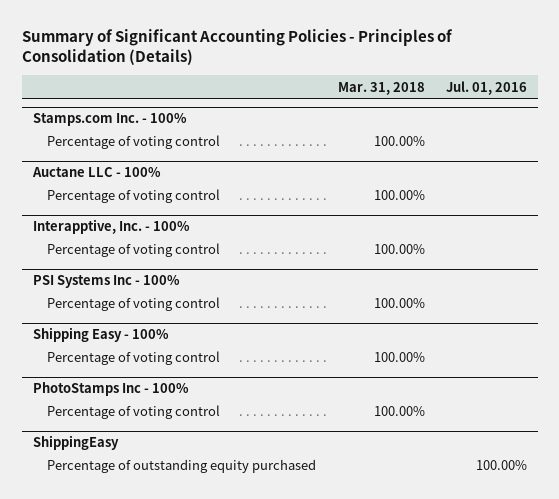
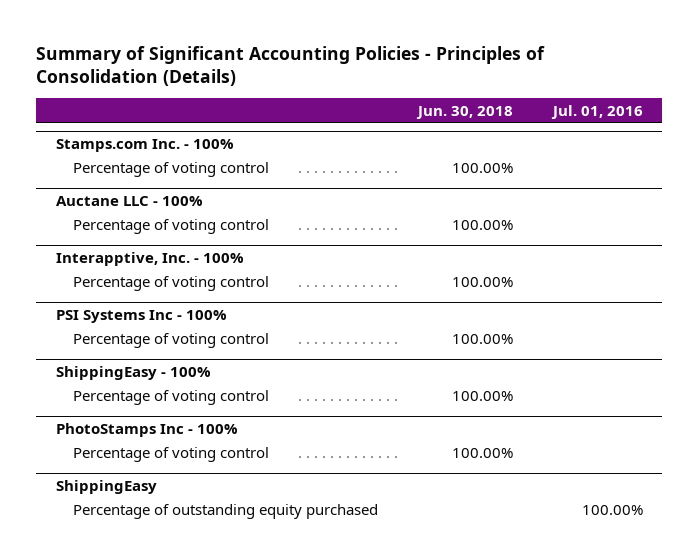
[337,81,425,95] Mar. 31, 2018 -> none
none -> [415,105,513,119] Jun. 30, 2018
[32,327,169,343] Shipping Easy - 100% -> [56,366,212,381] ShippingEasy - 100%

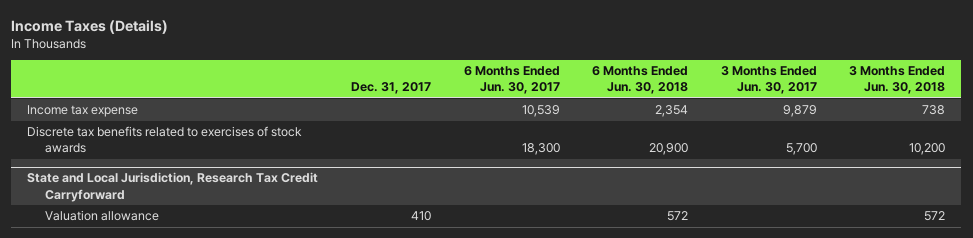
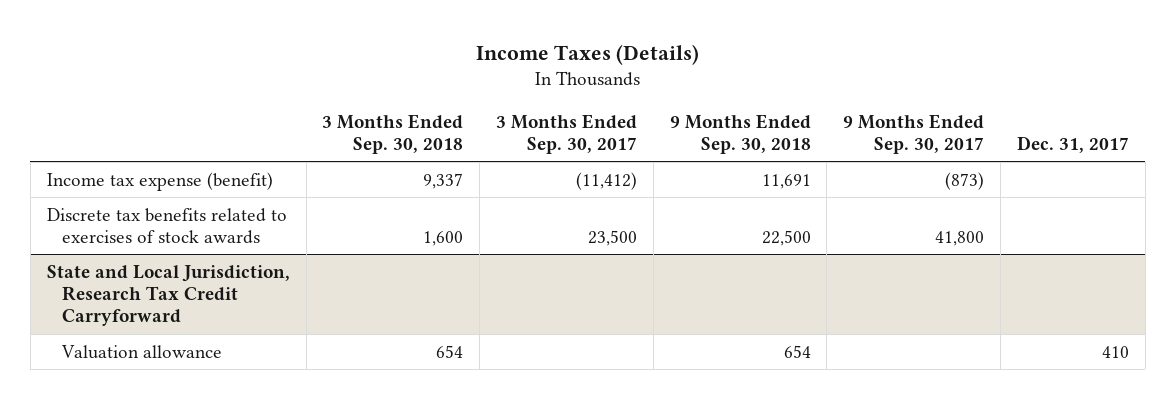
[463,66,560,95] 6 Months Ended Jun. 30, 2017 -> none
[592,66,689,95] 6 Months Ended Jun. 30, 2018 -> none
[720,66,817,95] 3 Months Ended Jun. 30, 2017 -> none
[849,66,946,95] 3 Months Ended Jun. 30, 2018 -> none
none -> [322,113,464,154] 3 Months Ended Sep. 30, 2018
none -> [495,113,637,154] 3 Months Ended Sep. 30, 2017
none -> [669,113,811,154] 9 Months Ended Sep. 30, 2018
none -> [843,113,985,154] 9 Months Ended Sep. 30, 2017
[27,105,139,118] Income tax expense -> [46,171,273,191] Income tax expense (benefit)

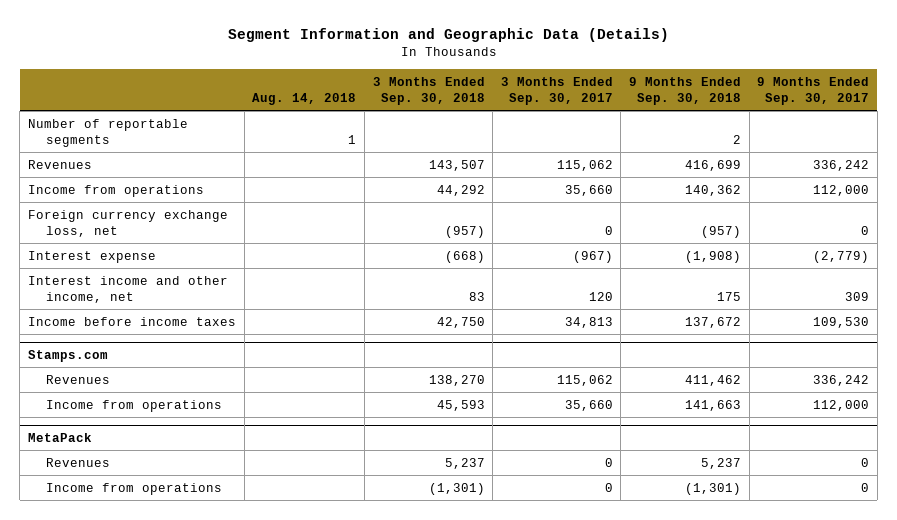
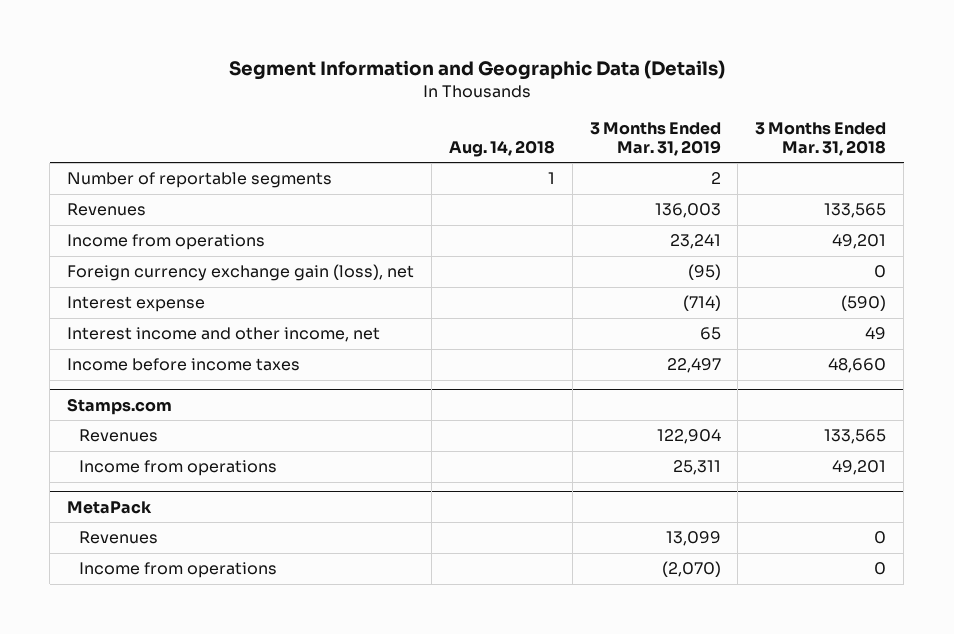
[372,76,485,105] 3 Months Ended Sep. 30, 2018 -> none
[500,76,613,105] 3 Months Ended Sep. 30, 2017 -> none
[629,76,742,105] 9 Months Ended Sep. 30, 2018 -> none
[757,76,870,105] 9 Months Ended Sep. 30, 2017 -> none
none -> [589,122,721,156] 3 Months Ended Mar. 31, 2019
none -> [755,122,887,156] 3 Months Ended Mar. 31, 2018
[28,209,229,237] Foreign currency exchange loss, net -> [67,264,415,282] Foreign currency exchange gain (loss), net

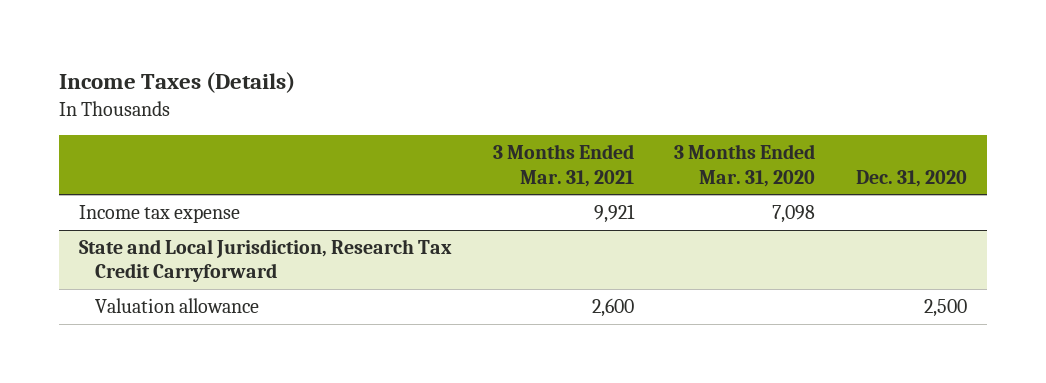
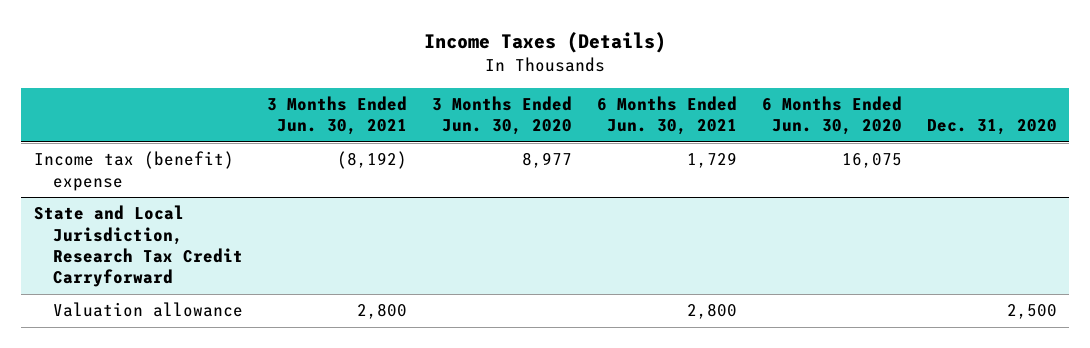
[492,144,634,187] 3 Months Ended Mar. 31, 2021 -> none
[674,144,816,187] 3 Months Ended Mar. 31, 2020 -> none
none -> [267,96,408,136] 3 Months Ended Jun. 30, 2021
none -> [432,96,573,136] 3 Months Ended Jun. 30, 2020
none -> [596,96,737,136] 6 Months Ended Jun. 30, 2021
none -> [761,96,902,136] 6 Months Ended Jun. 30, 2020
[79,204,241,223] Income tax expense -> [33,151,234,191] Income tax (benefit) expense

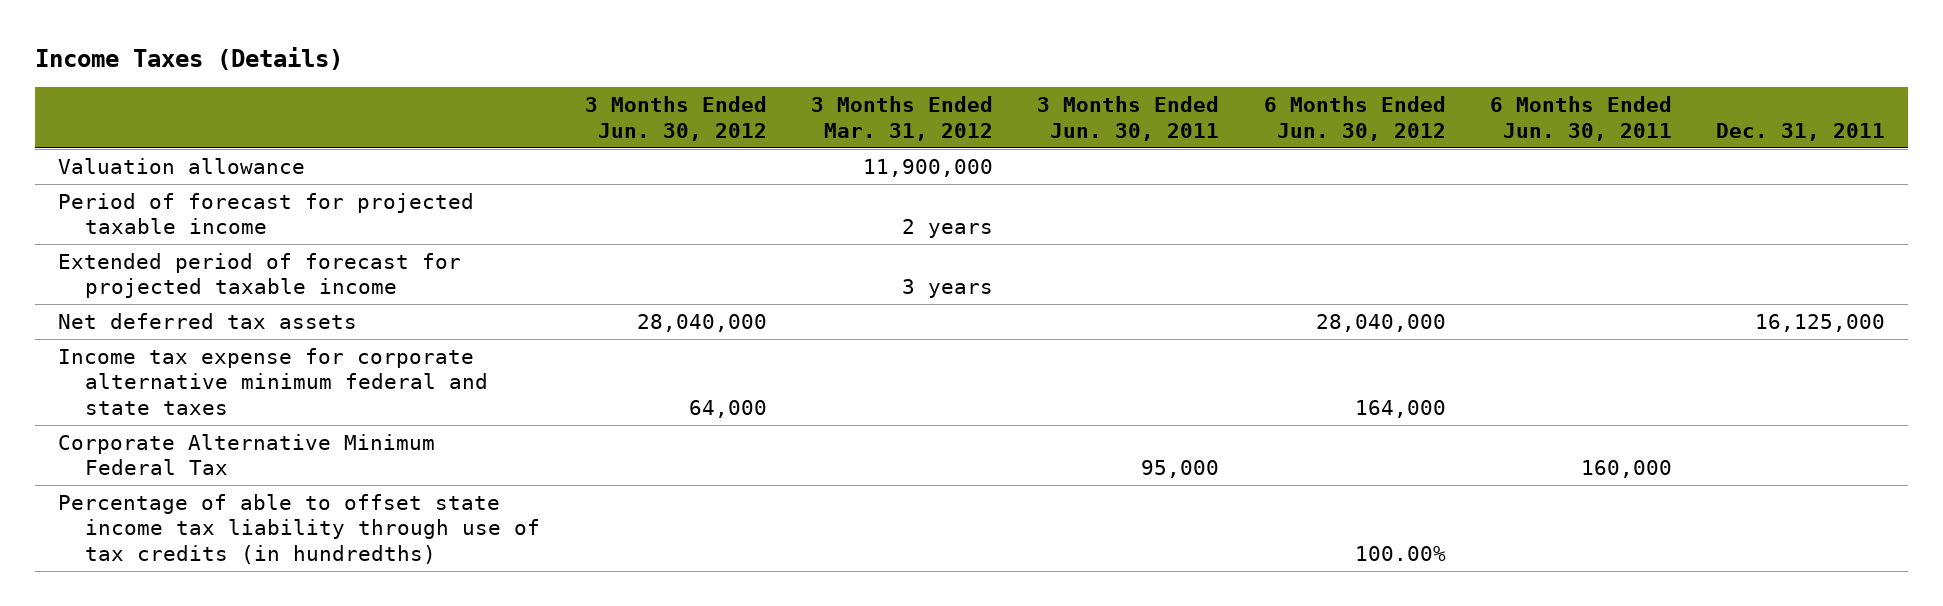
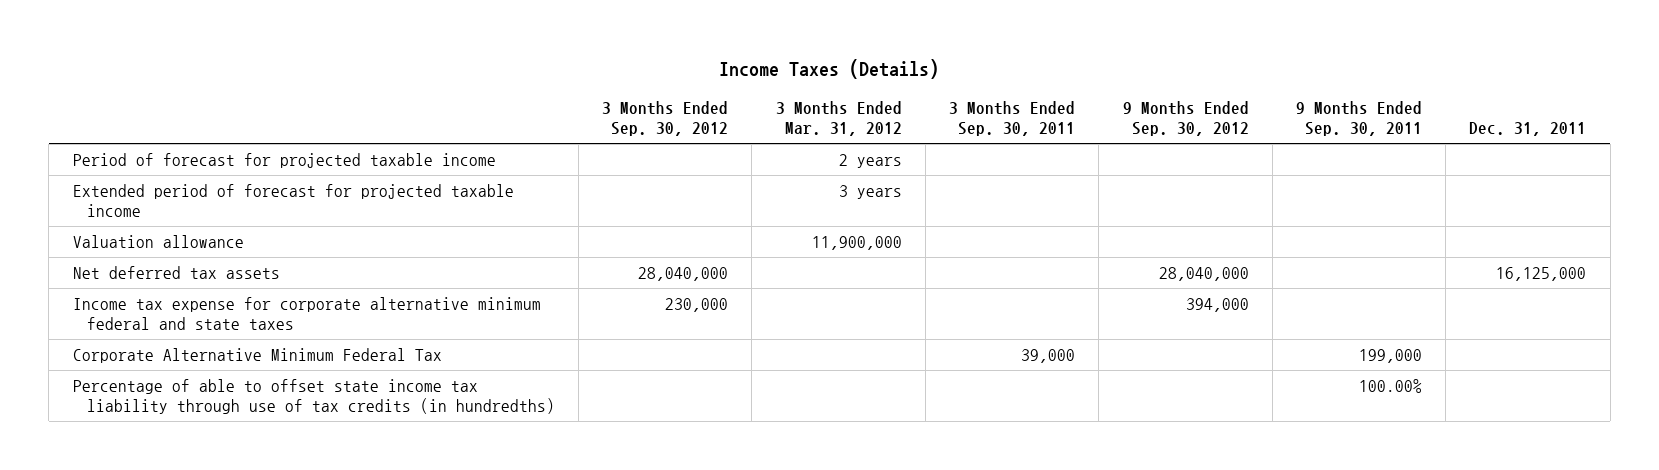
[584,96,767,141] 3 Months Ended Jun. 30, 2012 -> none
[1037,96,1220,141] 3 Months Ended Jun. 30, 2011 -> none
[1263,96,1446,141] 6 Months Ended Jun. 30, 2012 -> none
[1490,96,1673,141] 6 Months Ended Jun. 30, 2011 -> none
none -> [602,101,729,137] 3 Months Ended Sep. 30, 2012
none -> [949,101,1076,137] 3 Months Ended Sep. 30, 2011
none -> [1122,101,1249,137] 9 Months Ended Sep. 30, 2012
none -> [1295,101,1422,137] 9 Months Ended Sep. 30, 2011
[57,157,305,174] Valuation allowance -> [72,234,244,248] Valuation allowance

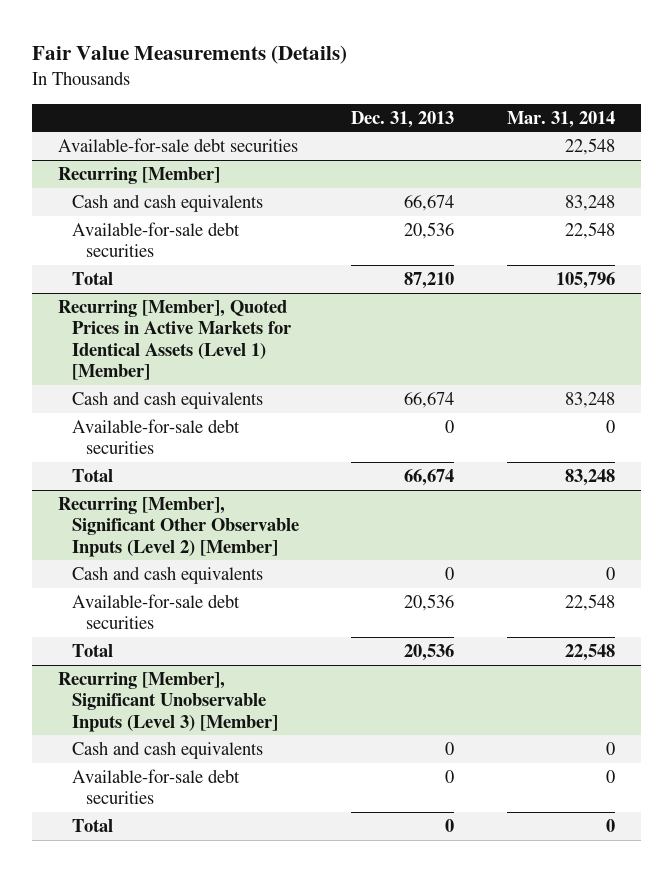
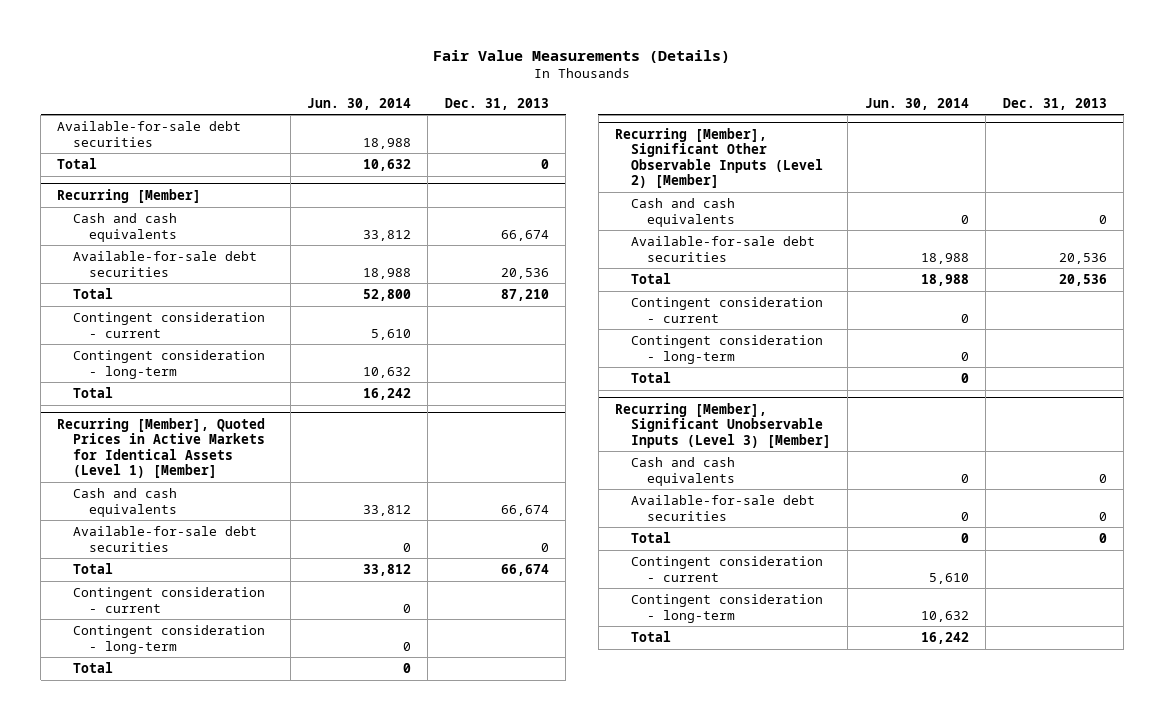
[506,110,615,128] Mar. 31, 2014 -> none
none -> [307,97,412,110] Jun. 30, 2014
none -> [57,158,98,170] Total
none -> [73,312,266,338] Contingent consideration - current
none -> [73,350,266,379] Contingent consideration - long-term
none -> [73,387,114,399] Total
none -> [73,587,266,613] Contingent consideration - current
none -> [73,625,266,654] Contingent consideration - long-term
none -> [73,662,114,674] Total
none -> [631,297,824,323] Contingent consideration - current
none -> [631,335,824,364] Contingent consideration - long-term
none -> [631,372,672,384] Total
none -> [631,556,824,582] Contingent consideration - current
none -> [631,594,824,623] Contingent consideration - long-term
none -> [631,631,672,643] Total

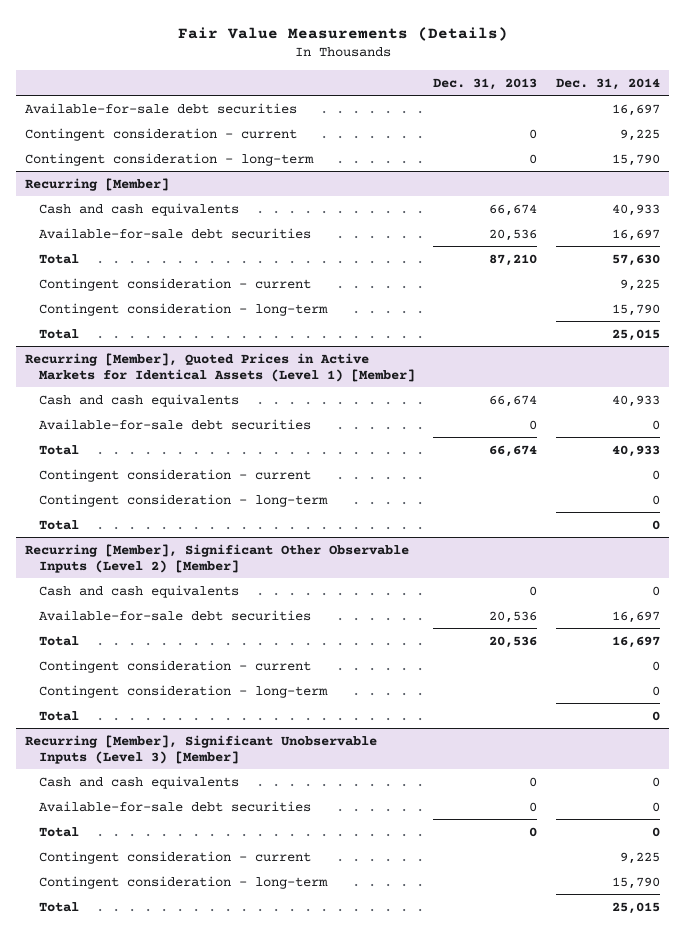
[307,97,412,110] Jun. 30, 2014 -> none
none -> [556,77,661,90] Dec. 31, 2014
[57,158,98,170] Total -> none
none -> [25,127,298,141] Contingent consideration - current
none -> [25,152,315,166] Contingent consideration - long-term

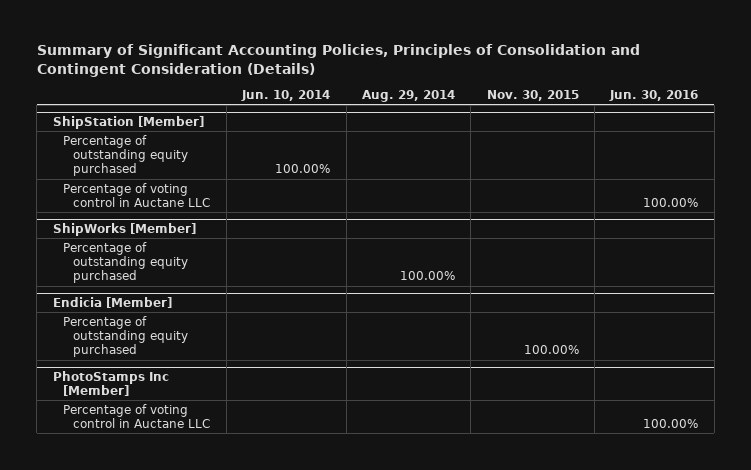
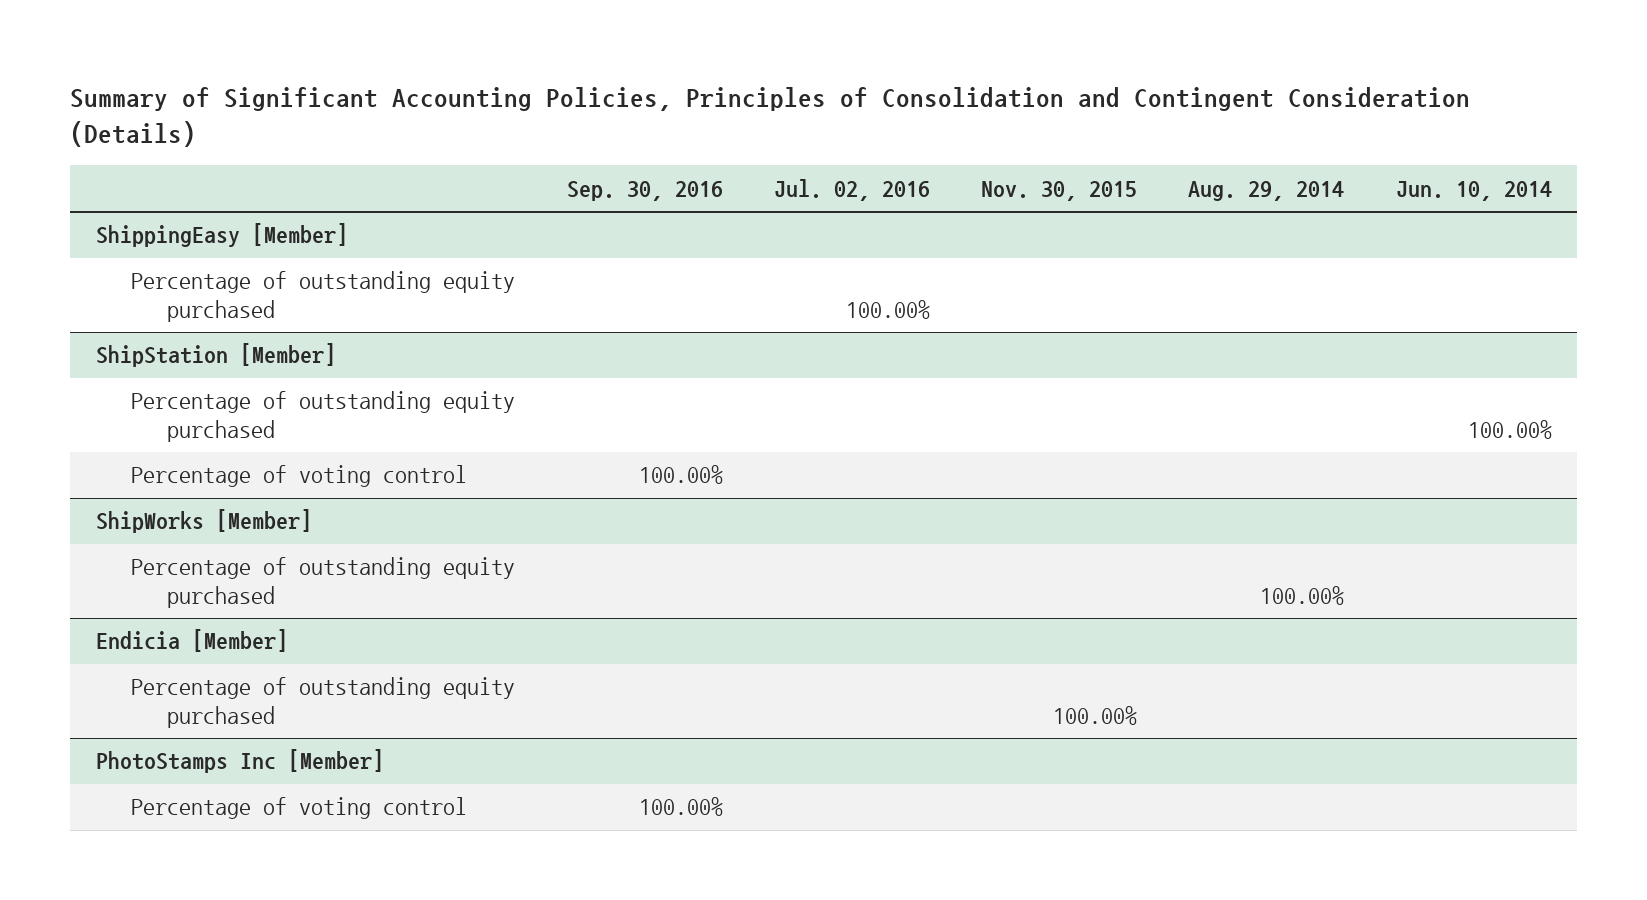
[609,90,699,102] Jun. 30, 2016 -> none
none -> [566,180,723,201] Sep. 30, 2016
none -> [773,178,930,201] Jul. 02, 2016
none -> [95,223,348,248] ShippingEasy [Member]
none -> [131,271,516,322] Percentage of outstanding equity purchased
[63,182,211,208] Percentage of voting control in Auctane LLC -> [131,465,468,488] Percentage of voting control
[63,403,211,429] Percentage of voting control in Auctane LLC -> [131,797,468,820] Percentage of voting control

